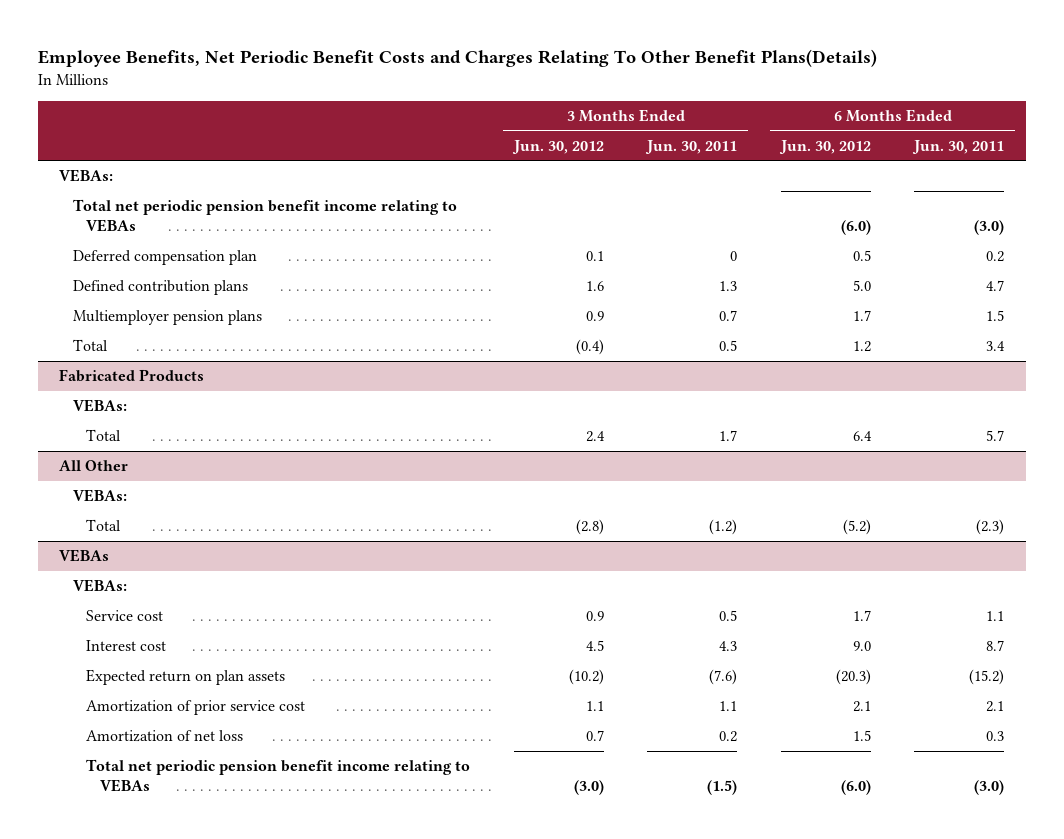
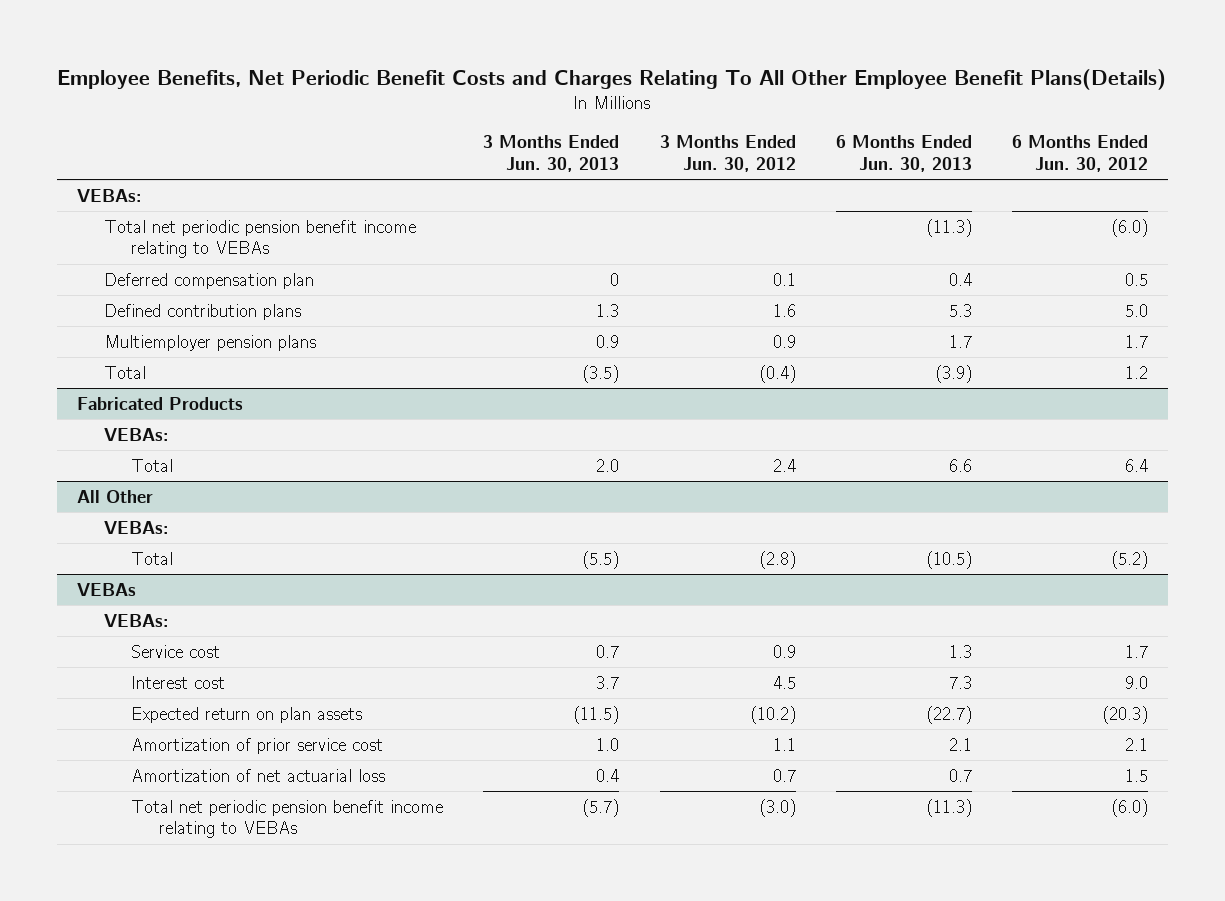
[37,48,877,67] Employee Benefits, Net Periodic Benefit Costs and Charges Relating To Other Benefit Plans(Details) -> [57,68,1167,90] Employee Benefits, Net Periodic Benefit Costs and Charges Relating To All Other Employee Benefit Plans(Details)
[645,139,738,154] Jun. 30, 2011 -> none
[912,139,1005,154] Jun. 30, 2011 -> none
none -> [483,135,620,172] 3 Months Ended Jun. 30, 2013
none -> [835,135,972,172] 6 Months Ended Jun. 30, 2013
[86,730,244,743] Amortization of net loss -> [131,768,386,782] Amortization of net actuarial loss

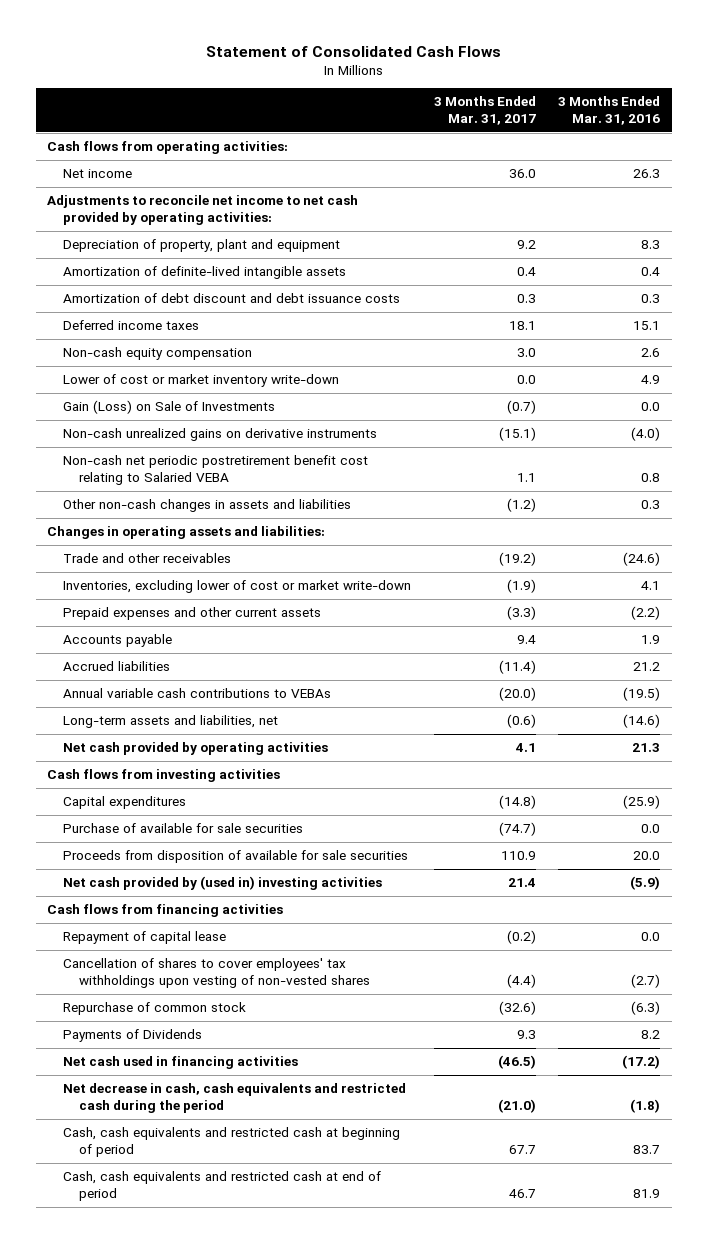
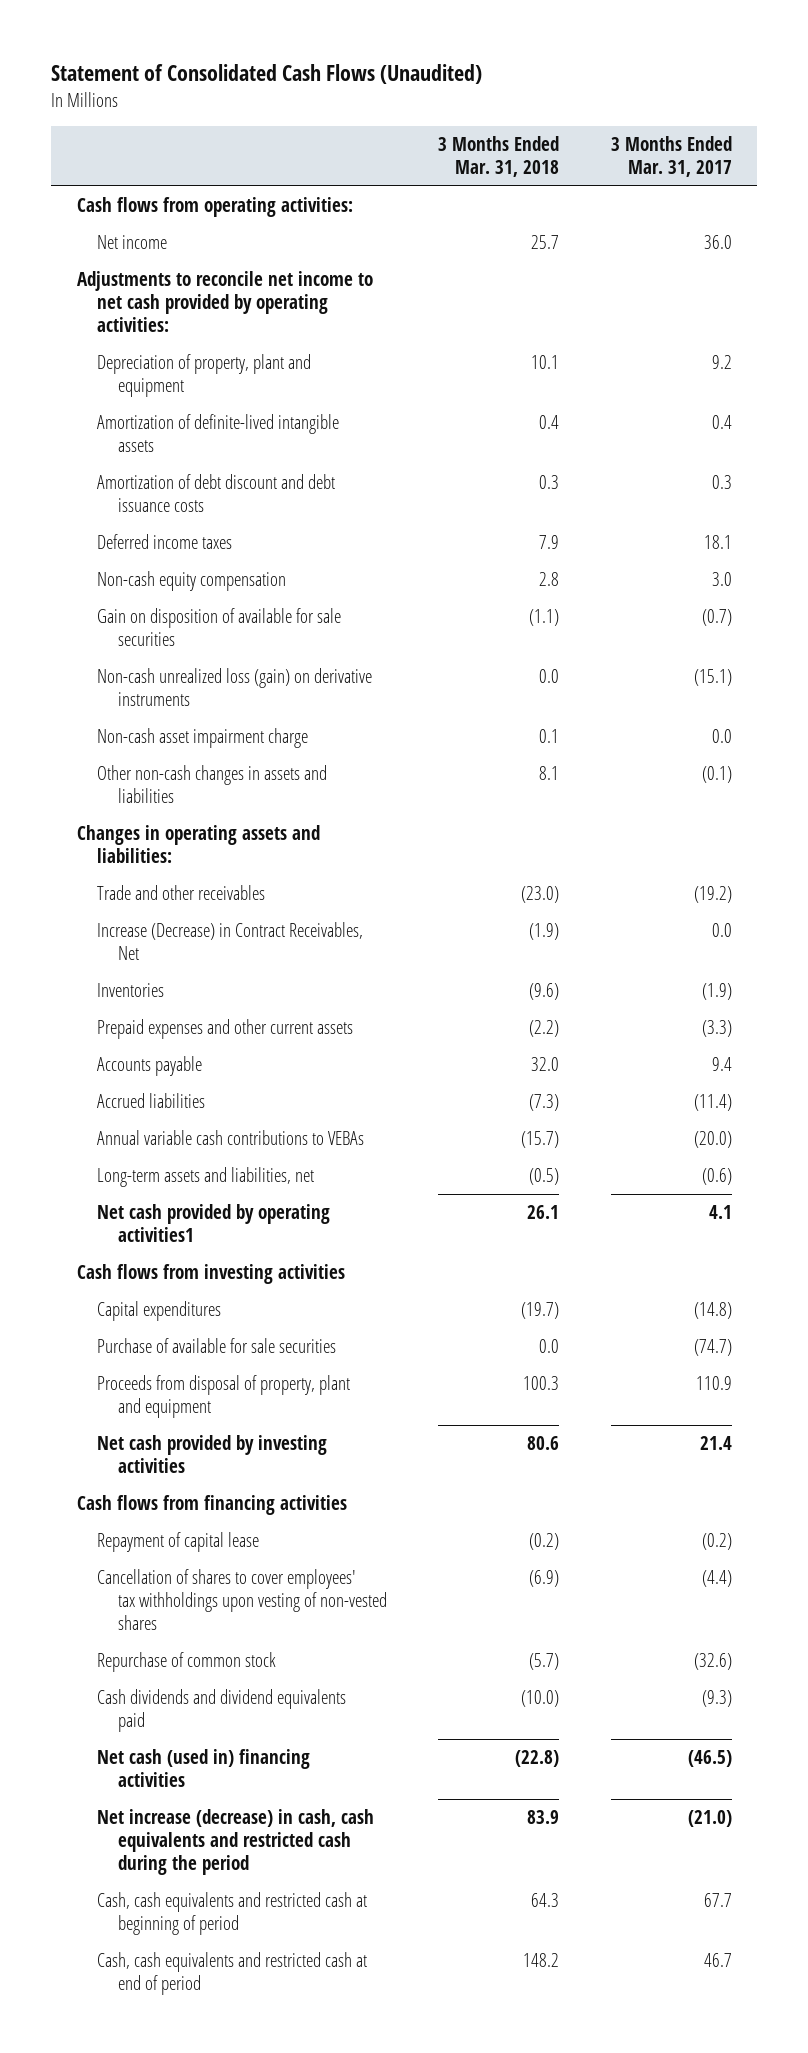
[205,45,501,57] Statement of Consolidated Cash Flows -> [51,63,483,84] Statement of Consolidated Cash Flows (Unaudited)
[558,96,661,126] 3 Months Ended Mar. 31, 2016 -> none
none -> [438,135,560,177] 3 Months Ended Mar. 31, 2018
[63,374,340,388] Lower of cost or market inventory write-down -> none
[63,455,369,485] Non-cash net periodic postretirement benefit cost relating to Salaried VEBA -> none
[63,400,276,415] Gain (Loss) on Sale of Investments -> [97,608,342,647] Gain on disposition of available for sale securities
[63,428,378,442] Non-cash unrealized gains on derivative instruments -> [97,668,373,707] Non-cash unrealized loss (gain) on derivative instruments
none -> [97,728,309,749] Non-cash asset impairment charge
[506,498,536,513] (1.2) -> [701,766,732,784] (0.1)
none -> [97,922,364,961] Increase (Decrease) in Contract Receivables, Net
[63,580,412,594] Inventories, excluding lower of cost or market write-down -> [97,983,165,998] Inventories
[63,742,329,756] Net cash provided by operating activities -> [97,1204,331,1243] Net cash provided by operating activities1
[63,850,409,864] Proceeds from disposition of available for sale securities -> [97,1375,351,1419] Proceeds from disposal of property, plant and equipment
[63,876,383,891] Net cash provided by (used in) investing activities -> [97,1435,328,1474] Net cash provided by investing activities
[63,1029,203,1043] Payments of Dividends -> none
none -> [97,1689,347,1733] Cash dividends and dividend equivalents paid
[63,1056,299,1070] Net cash used in financing activities -> [97,1749,311,1788] Net cash (used in) financing activities
[63,1083,407,1113] Net decrease in cash, cash equivalents and restricted cash during the period -> [97,1809,375,1876] Net increase (decrease) in cash, cash equivalents and restricted cash during the period

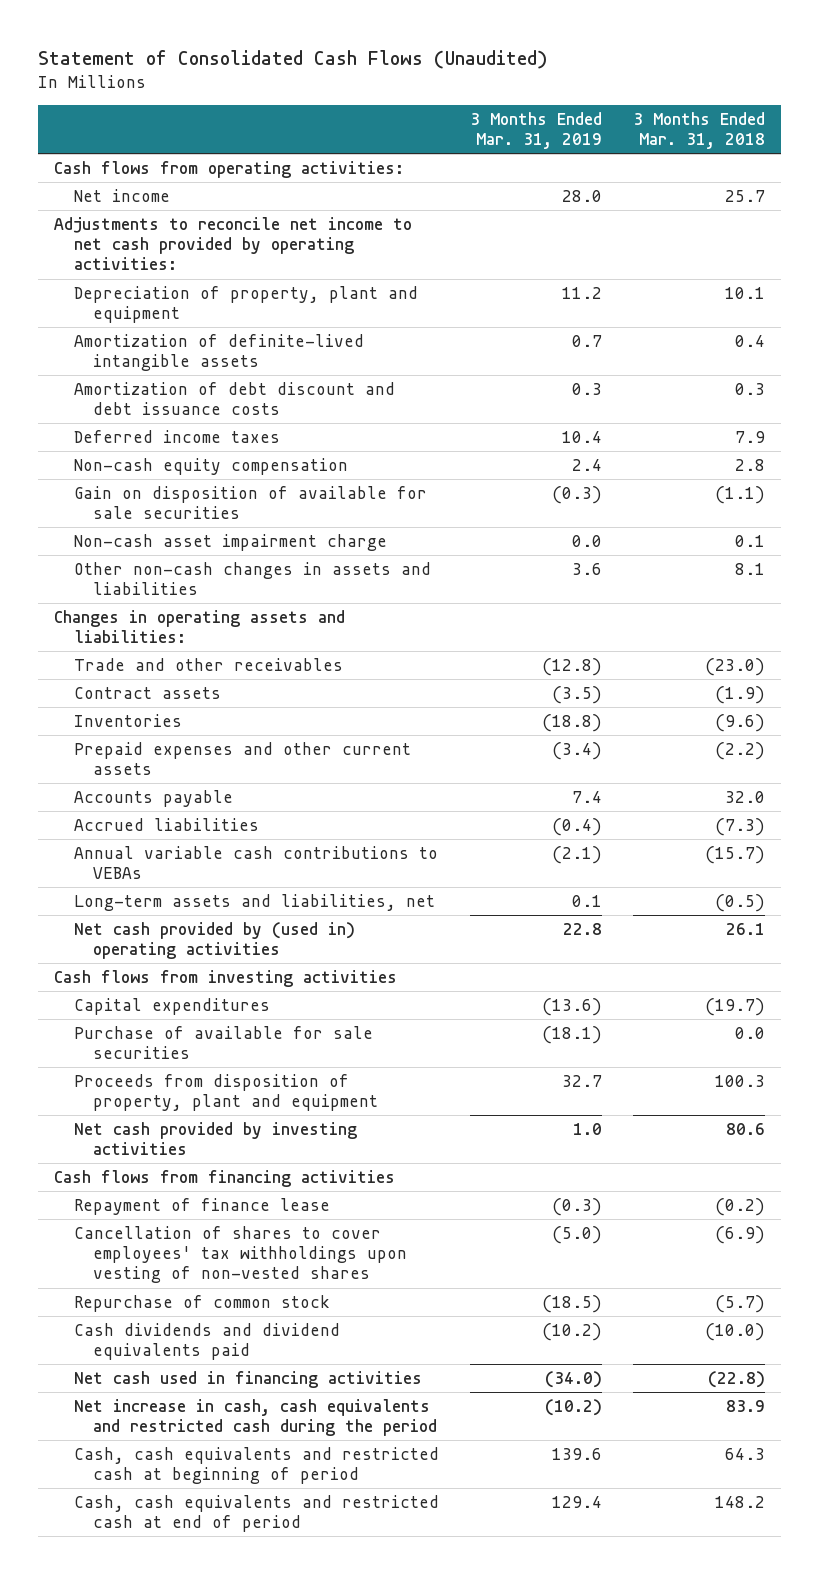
[610,135,732,177] 3 Months Ended Mar. 31, 2017 -> none
none -> [469,112,602,150] 3 Months Ended Mar. 31, 2019
[97,668,373,707] Non-cash unrealized loss (gain) on derivative instruments -> none
[97,922,364,961] Increase (Decrease) in Contract Receivables, Net -> [73,687,221,700] Contract assets
[97,1204,331,1243] Net cash provided by operating activities1 -> [73,922,355,960] Net cash provided by (used in) operating activities
[97,1375,351,1419] Proceeds from disposal of property, plant and equipment -> [73,1074,379,1112] Proceeds from disposition of property, plant and equipment
[97,1532,260,1553] Repayment of capital lease -> [73,1198,330,1216] Repayment of finance lease
[97,1749,311,1788] Net cash (used in) financing activities -> [73,1371,422,1389] Net cash used in financing activities
[97,1809,375,1876] Net increase (decrease) in cash, cash equivalents and restricted cash during the period -> [73,1399,438,1437] Net increase in cash, cash equivalents and restricted cash during the period

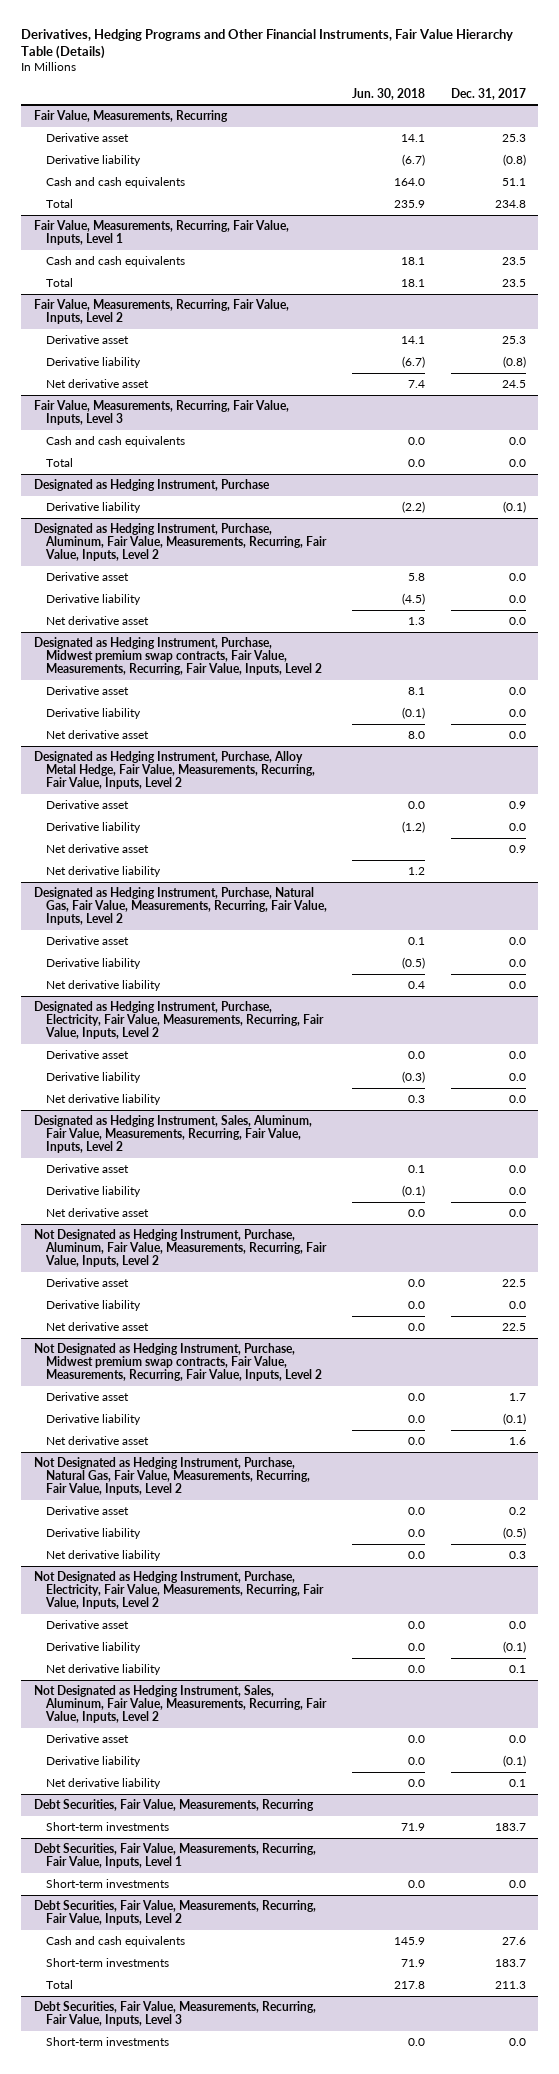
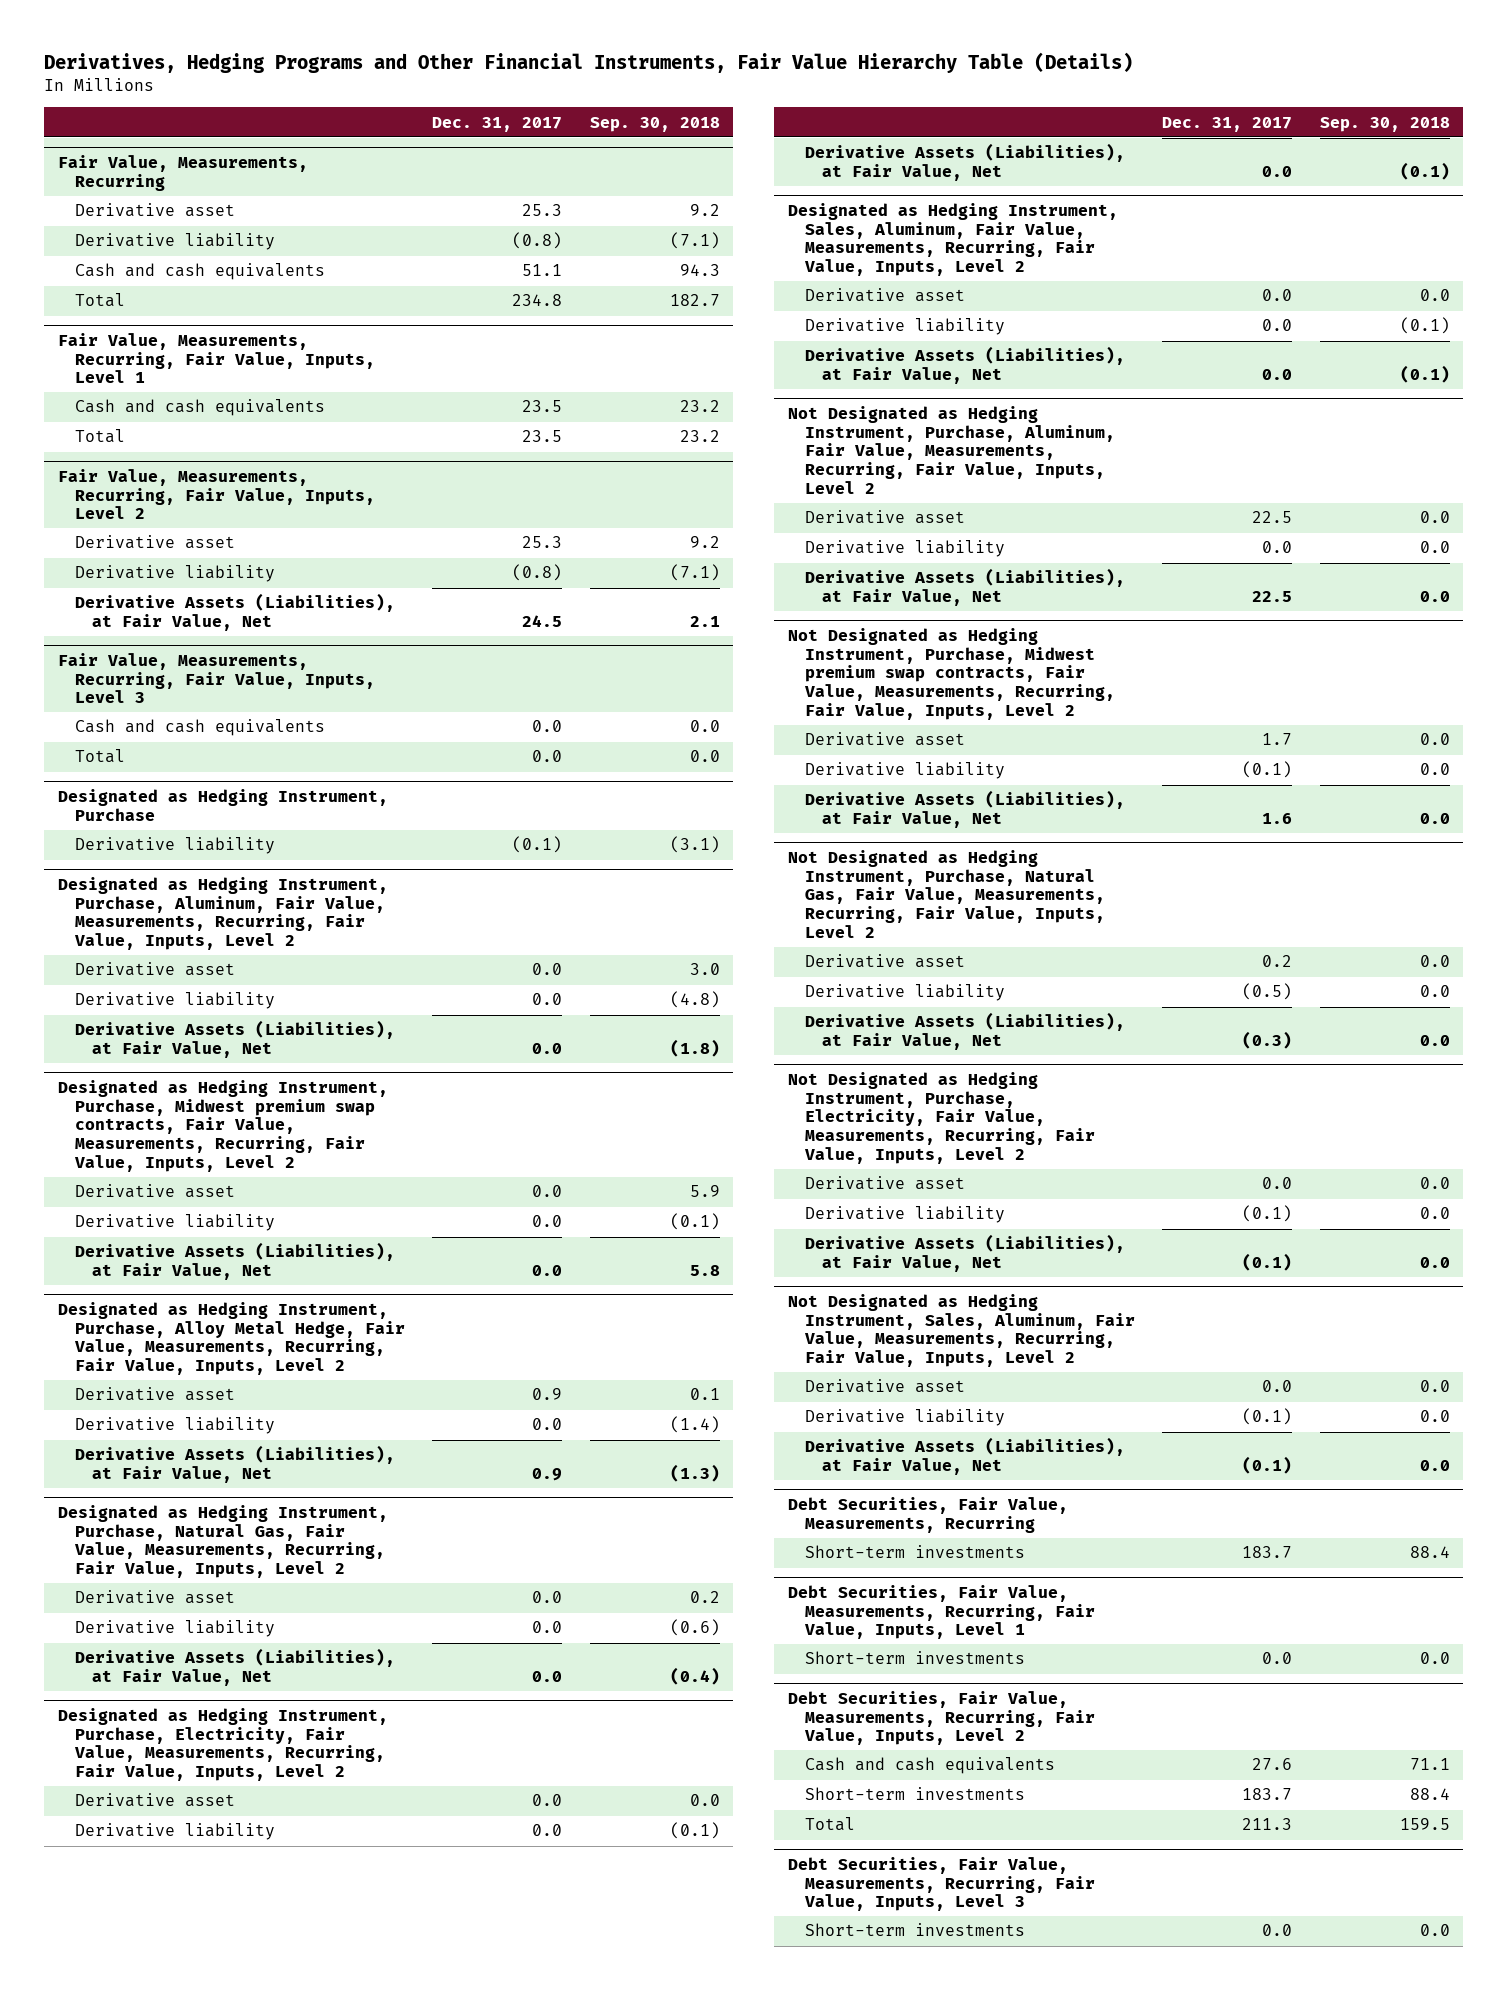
[352,87,426,100] Jun. 30, 2018 -> none
none -> [589,116,720,132] Sep. 30, 2018
[46,378,150,388] Net derivative asset -> [74,593,395,632] Derivative Assets (Liabilities), at Fair Value, Net
[46,615,150,625] Net derivative asset -> none
none -> [74,1020,395,1059] Derivative Assets (Liabilities), at Fair Value, Net
[46,729,150,739] Net derivative asset -> none
none -> [74,1242,395,1281] Derivative Assets (Liabilities), at Fair Value, Net
[46,843,150,853] Net derivative asset -> none
[46,865,162,877] Net derivative liability -> none
none -> [74,1445,395,1484] Derivative Assets (Liabilities), at Fair Value, Net
[46,979,162,991] Net derivative liability -> none
none -> [74,1648,395,1687] Derivative Assets (Liabilities), at Fair Value, Net
[46,1093,162,1105] Net derivative liability -> none
none -> [804,143,1125,182] Derivative Assets (Liabilities), at Fair Value, Net
[46,1207,150,1217] Net derivative asset -> none
none -> [804,346,1125,385] Derivative Assets (Liabilities), at Fair Value, Net
[46,1321,150,1331] Net derivative asset -> [804,568,1125,607] Derivative Assets (Liabilities), at Fair Value, Net
[46,1435,150,1445] Net derivative asset -> none
none -> [804,790,1125,829] Derivative Assets (Liabilities), at Fair Value, Net
[46,1549,162,1561] Net derivative liability -> none
none -> [804,1012,1125,1051] Derivative Assets (Liabilities), at Fair Value, Net
[46,1663,162,1675] Net derivative liability -> none
none -> [804,1234,1125,1273] Derivative Assets (Liabilities), at Fair Value, Net
[46,1777,162,1789] Net derivative liability -> none
none -> [804,1437,1125,1476] Derivative Assets (Liabilities), at Fair Value, Net

